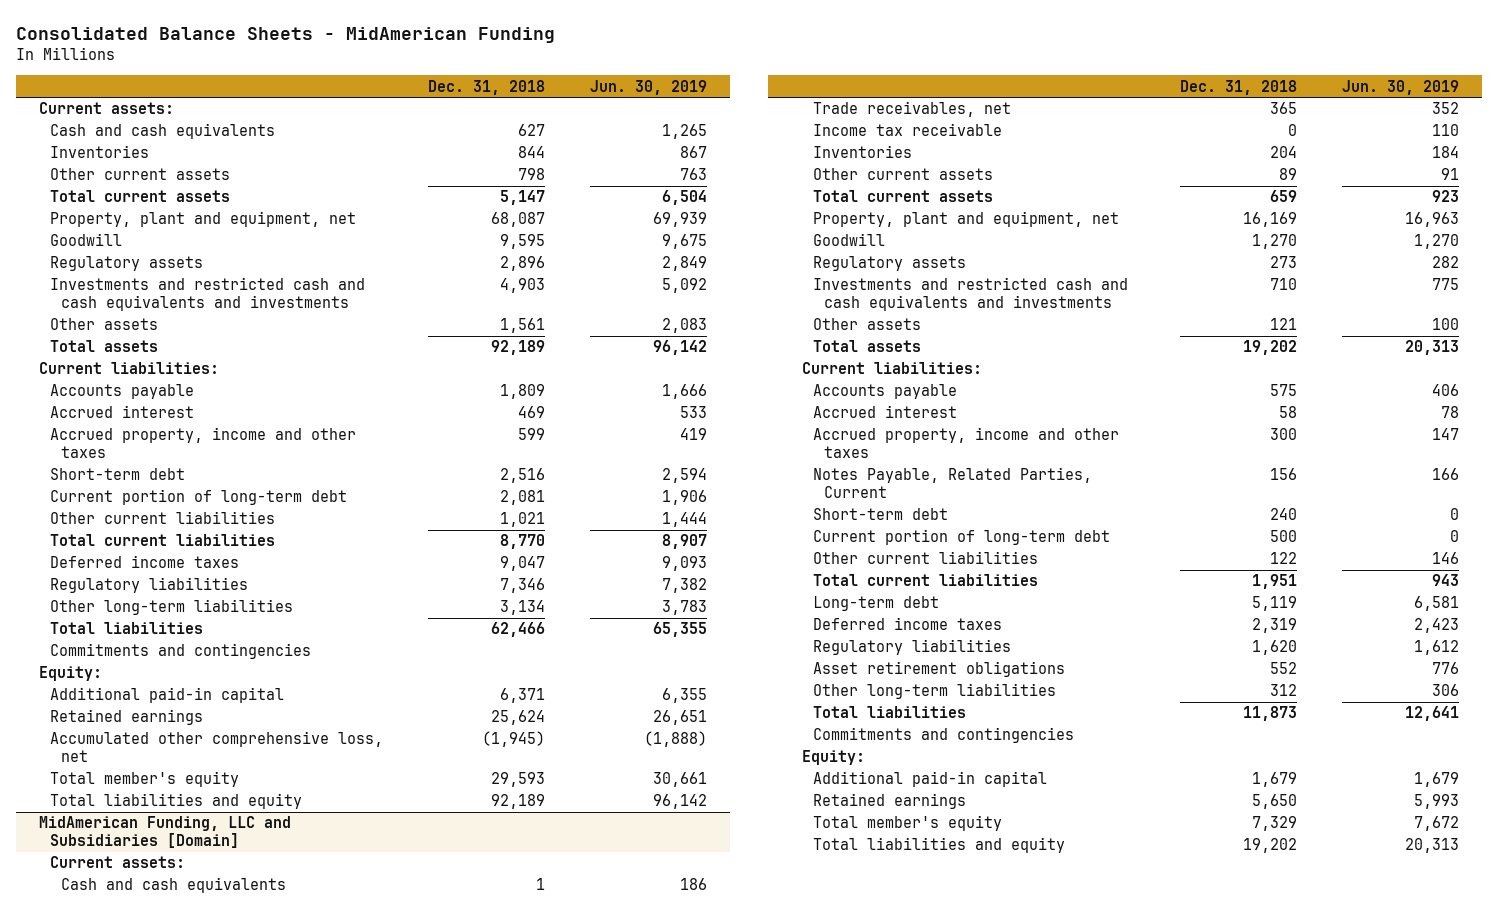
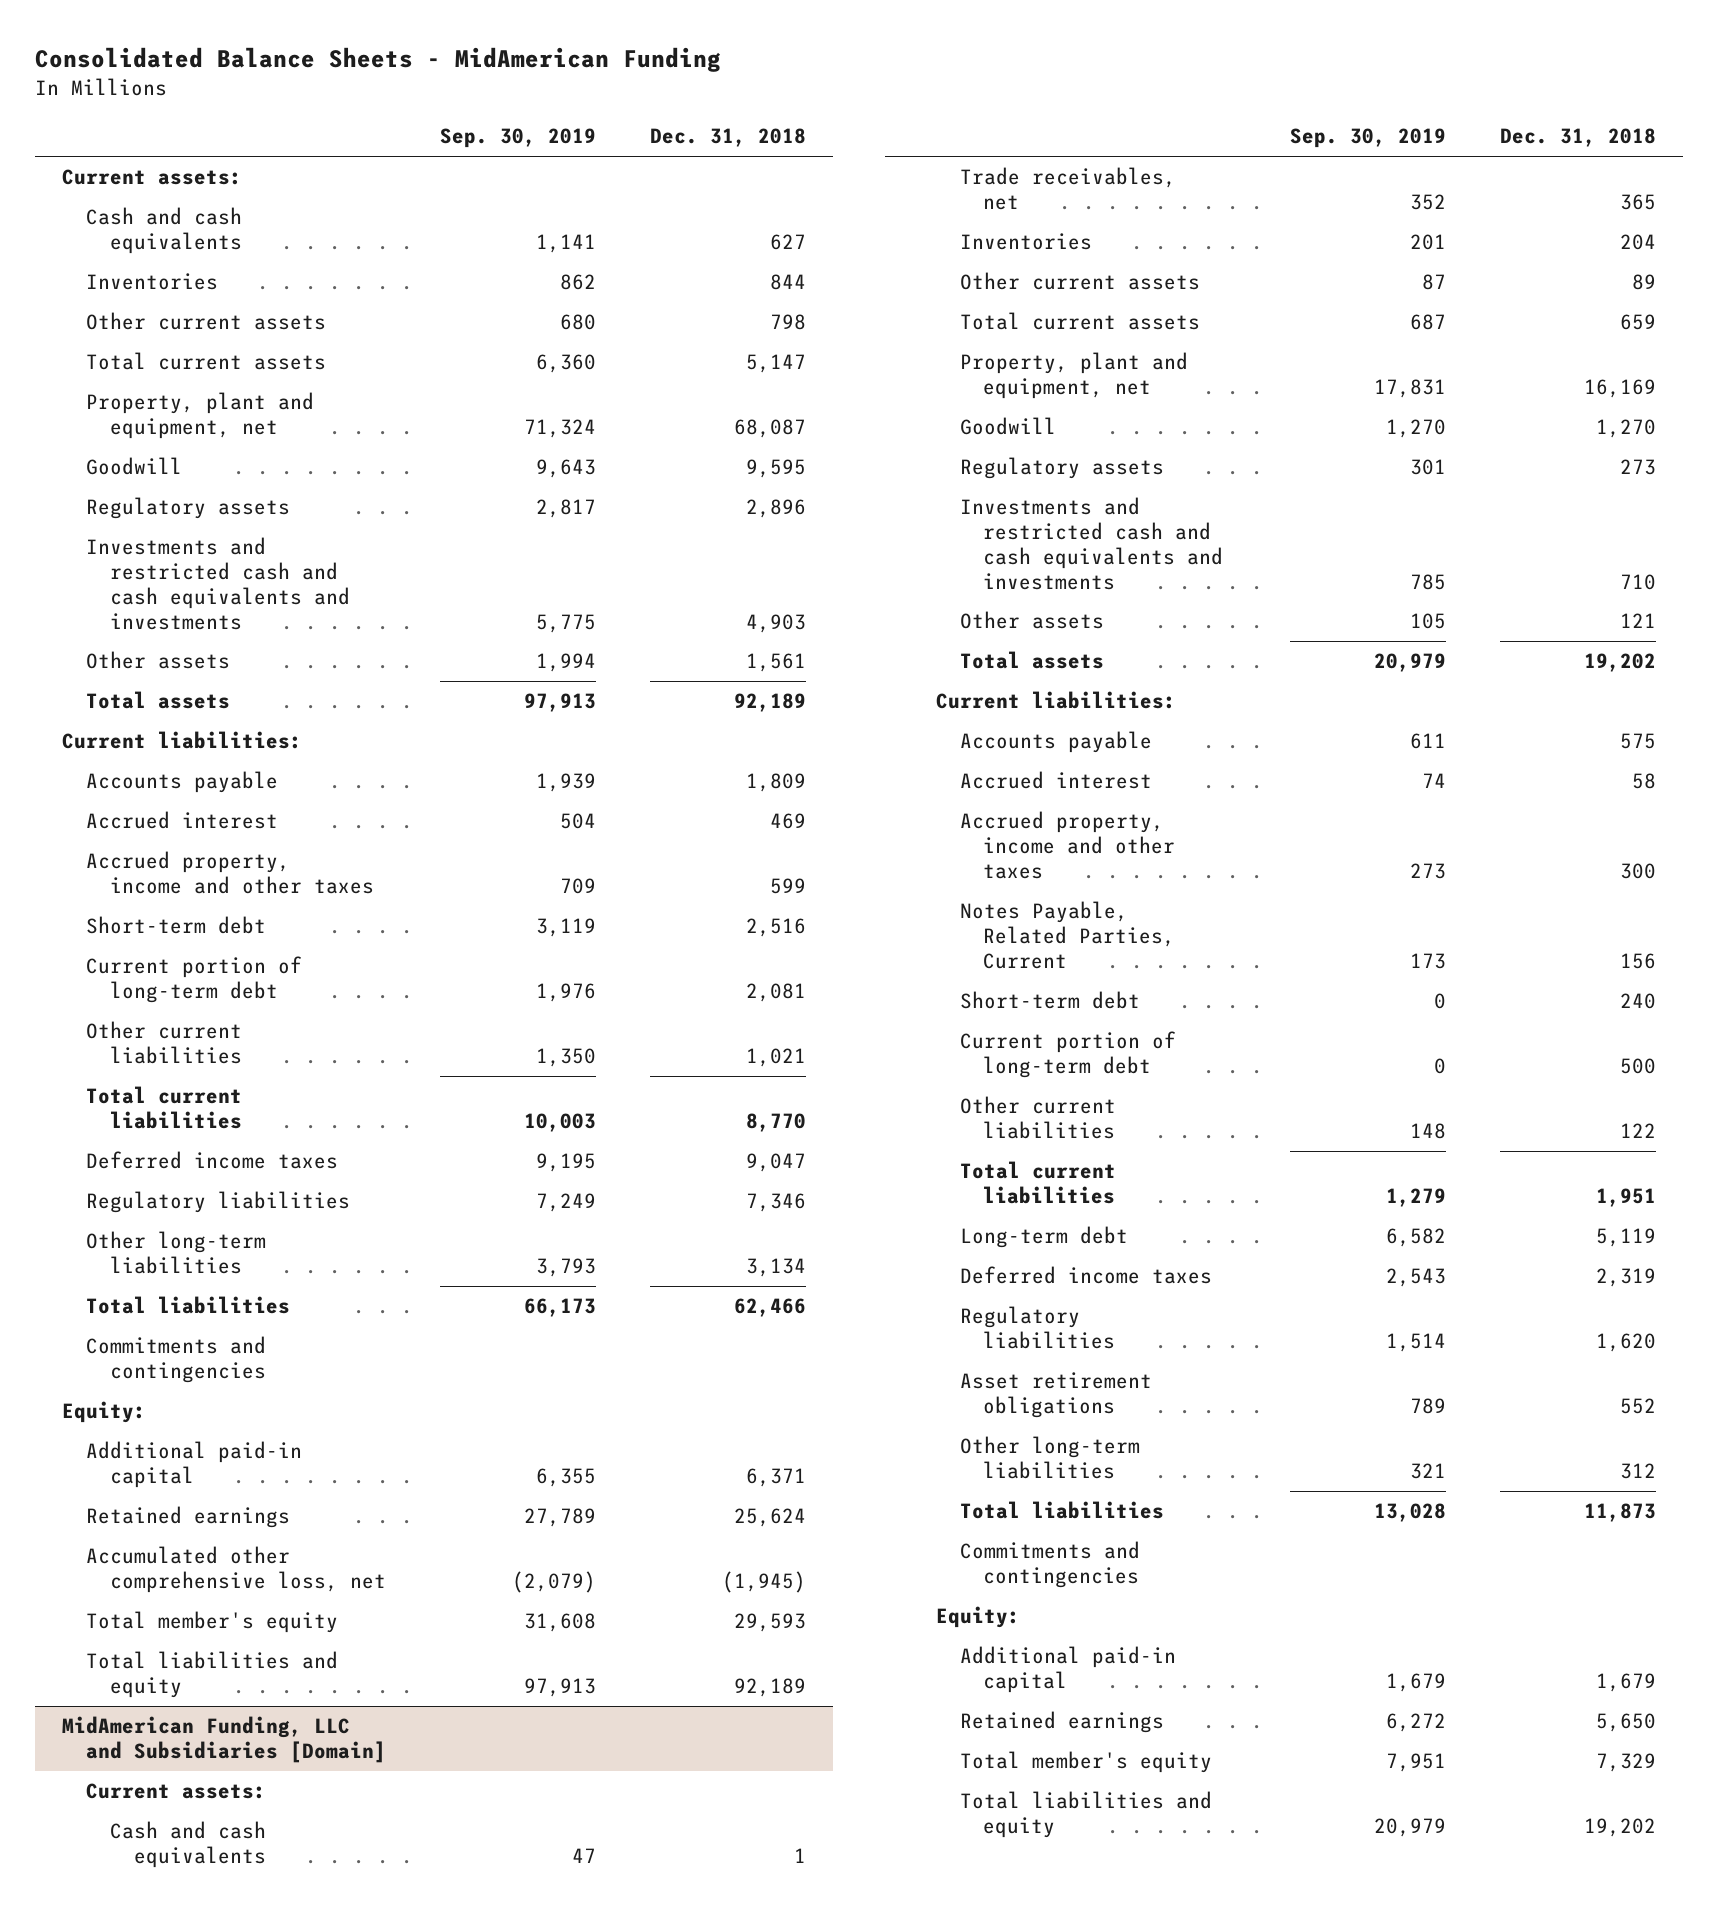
[590,79,708,95] Jun. 30, 2019 -> none
none -> [440,128,597,149] Sep. 30, 2019
[812,123,1002,137] Income tax receivable -> none

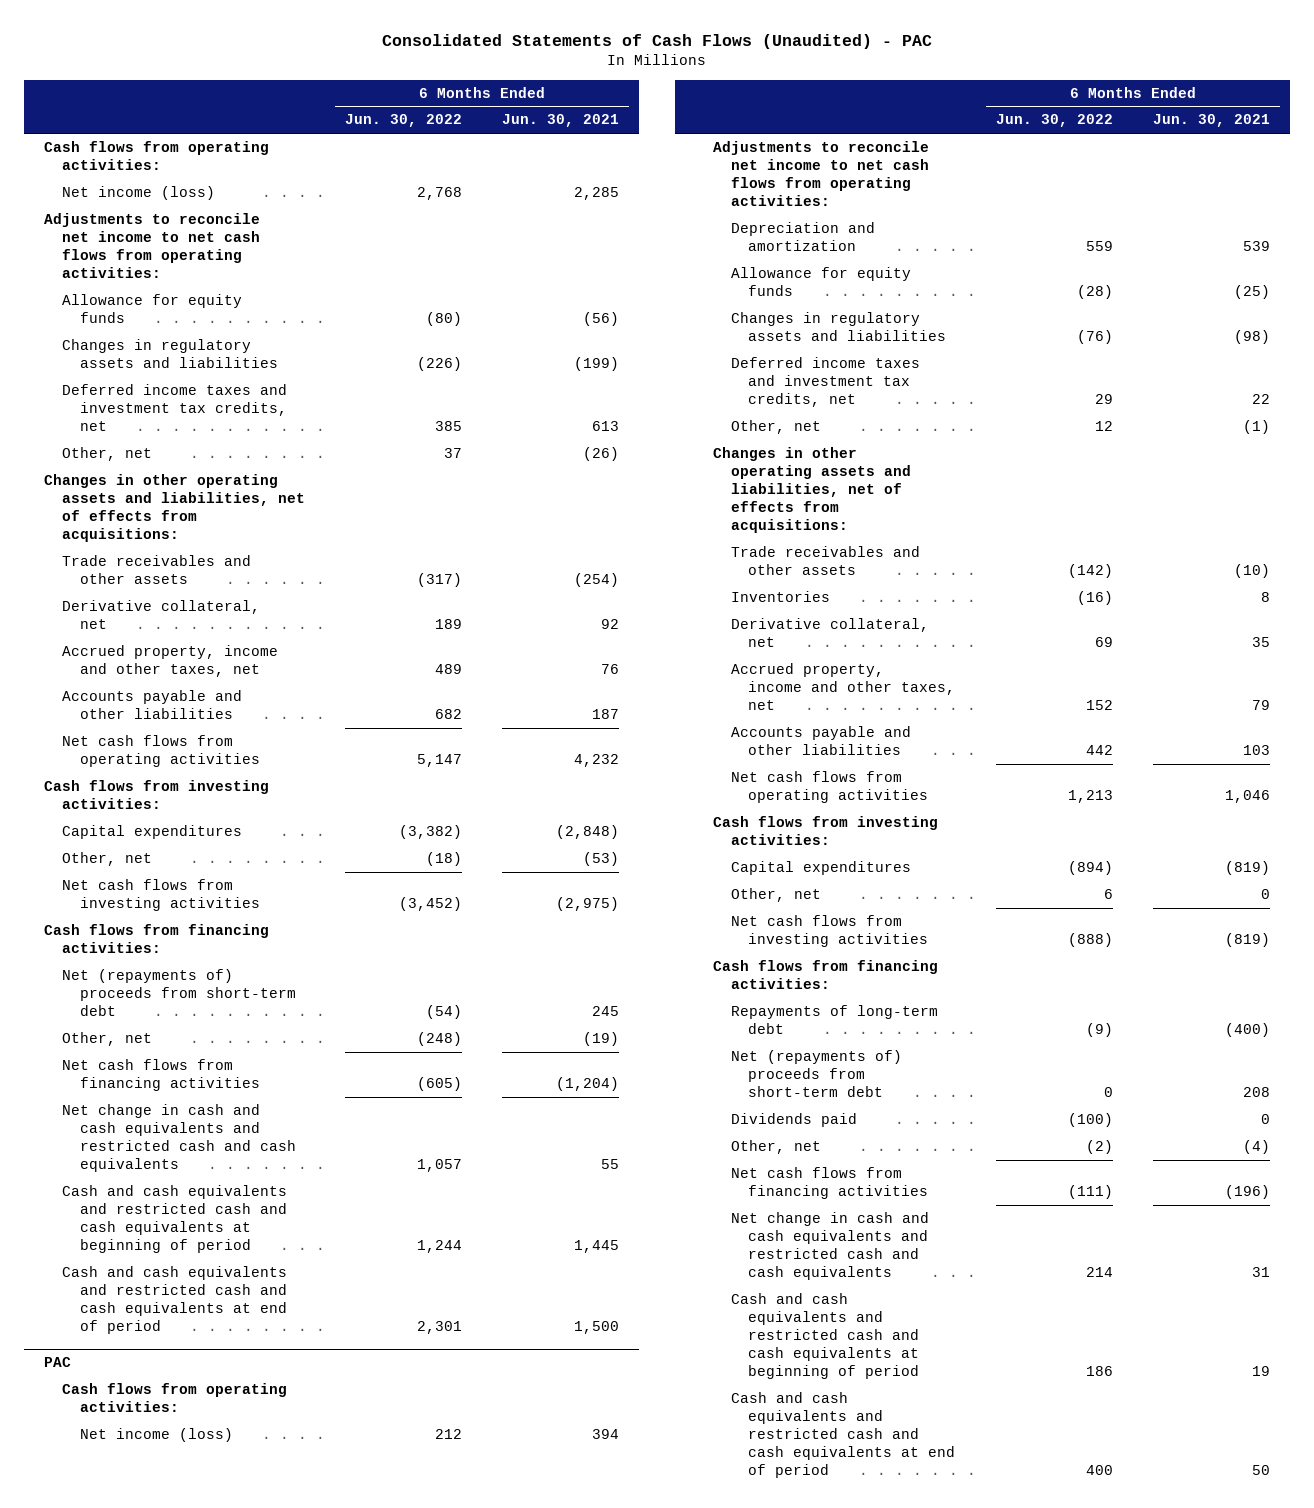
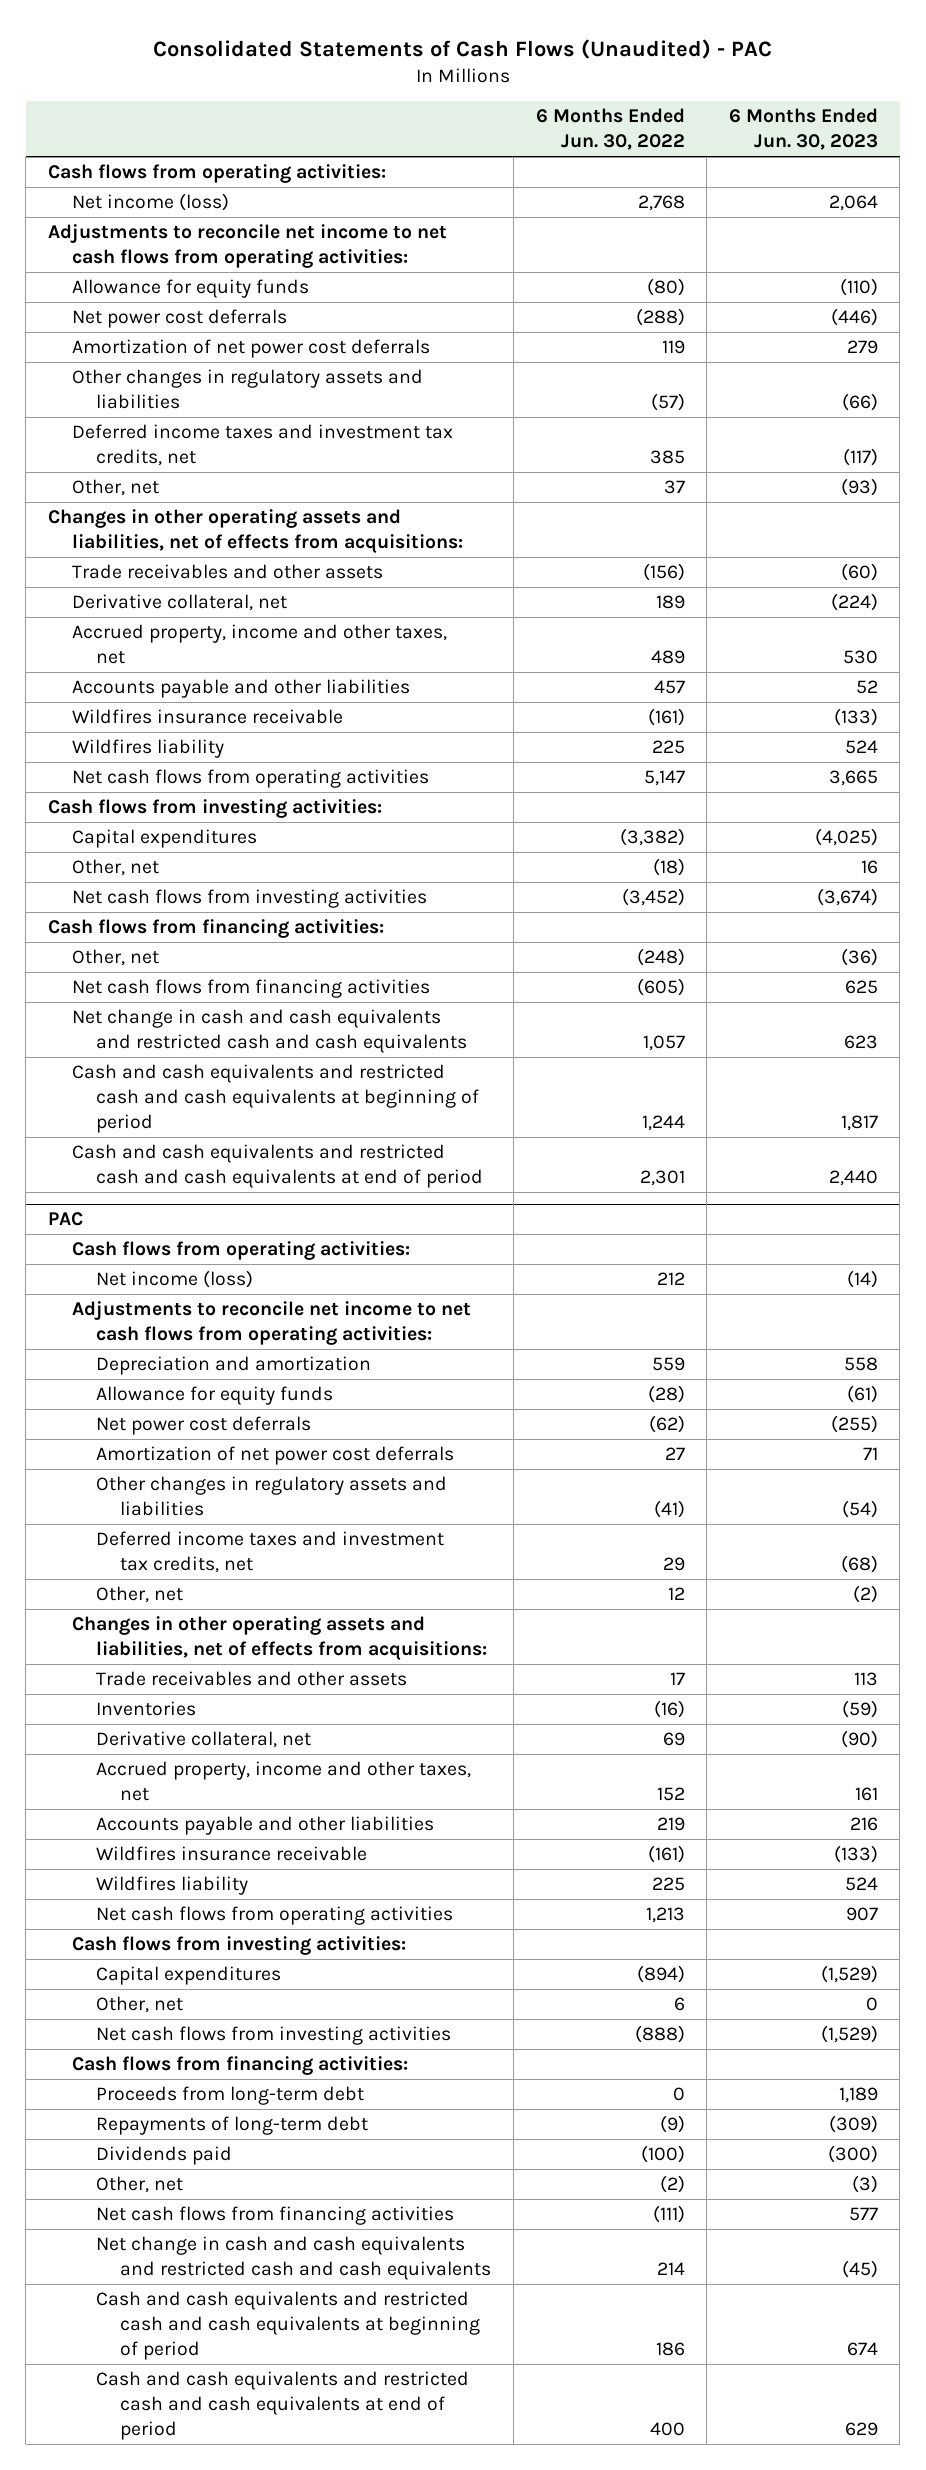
[502,114,620,128] Jun. 30, 2021 -> none
none -> [728,108,878,151] 6 Months Ended Jun. 30, 2023
none -> [72,309,288,329] Net power cost deferrals
none -> [72,339,431,359] Amortization of net power cost deferrals
[61,339,278,369] Changes in regulatory assets and liabilities -> [72,369,424,409] Other changes in regulatory assets and liabilities
[416,357,462,372] (226) -> [650,392,685,411] (57)
[416,573,462,588] (317) -> [642,563,685,582] (156)
[434,709,462,720] 682 -> [653,680,685,695] 457
none -> [72,709,344,725] Wildfires insurance receivable
none -> [72,739,225,759] Wildfires liability
[61,969,296,1017] Net (repayments of) proceeds from short-term debt -> none
none -> [96,1416,312,1436] Net power cost deferrals
none -> [96,1446,455,1466] Amortization of net power cost deferrals
[730,312,947,342] Changes in regulatory assets and liabilities -> [96,1476,448,1516] Other changes in regulatory assets and liabilities
[1076,330,1113,345] (76) -> [653,1499,685,1518] (41)
[1067,564,1113,579] (142) -> [669,1672,685,1686] 17
[1085,745,1113,756] 442 -> [656,1817,685,1832] 219
none -> [96,1846,368,1862] Wildfires insurance receivable
none -> [96,1876,249,1896] Wildfires liability
none -> [96,2086,365,2106] Proceeds from long-term debt
[730,1050,902,1098] Net (repayments of) proceeds from short-term debt -> none

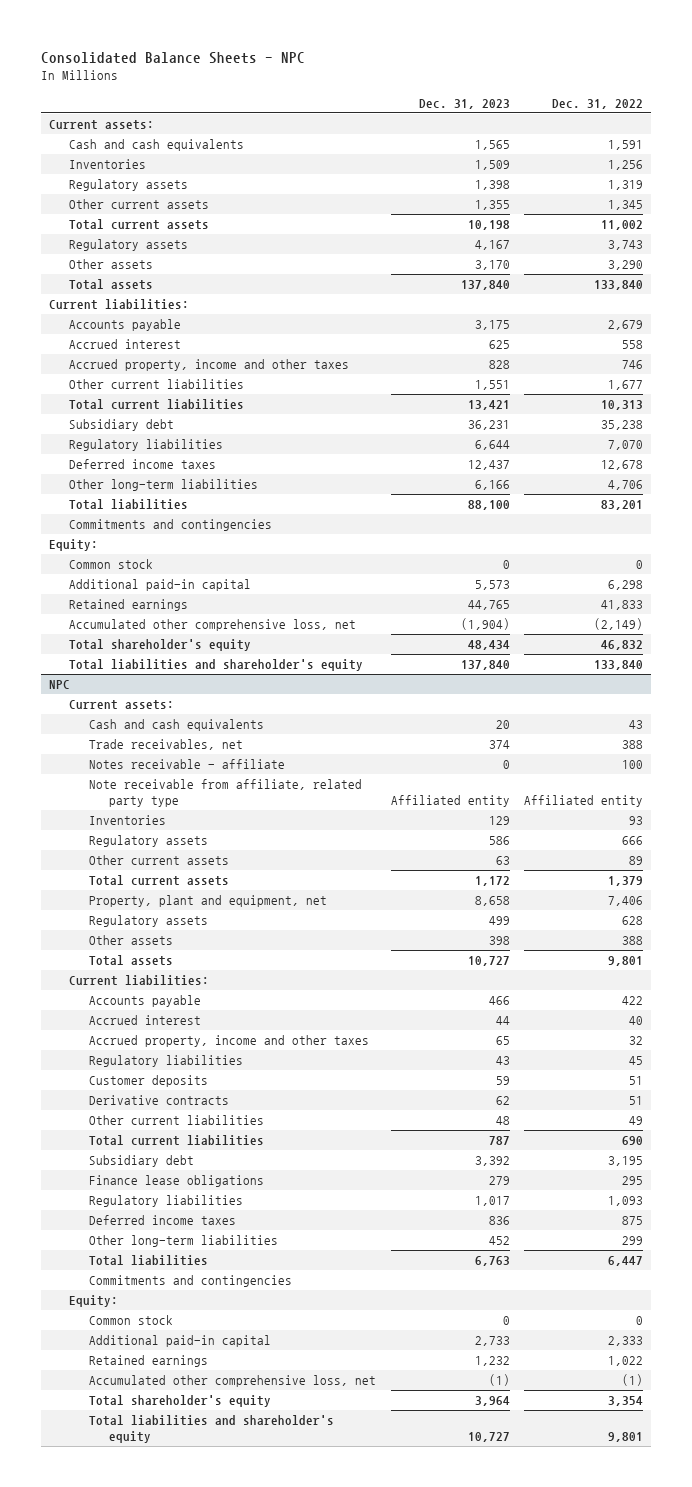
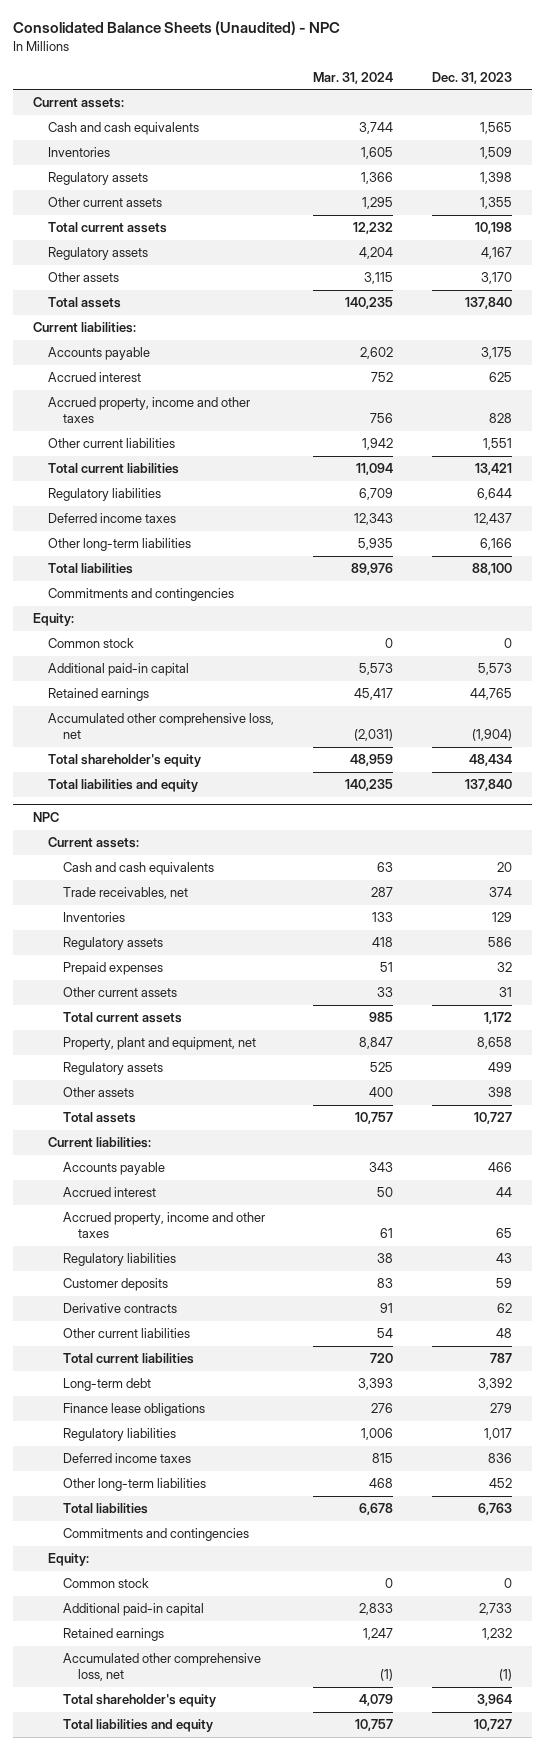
[41,51,306,64] Consolidated Balance Sheets - NPC -> [13,21,341,36] Consolidated Balance Sheets (Unaudited) - NPC
[552,98,644,109] Dec. 31, 2022 -> none
none -> [313,71,394,84] Mar. 31, 2024
[68,419,174,432] Subsidiary debt -> none
[68,659,363,672] Total liabilities and shareholder's equity -> [47,779,198,793] Total liabilities and equity
[89,759,286,770] Notes receivable - affiliate -> none
[89,779,363,807] Note receivable from affiliate, related party type -> none
none -> [62,962,163,976] Prepaid expenses
[495,856,510,866] 63 -> [499,987,513,998] 31
[89,1155,195,1168] Subsidiary debt -> [62,1378,151,1392] Long-term debt
[89,1415,335,1443] Total liabilities and shareholder's equity -> [62,1719,213,1733] Total liabilities and equity

